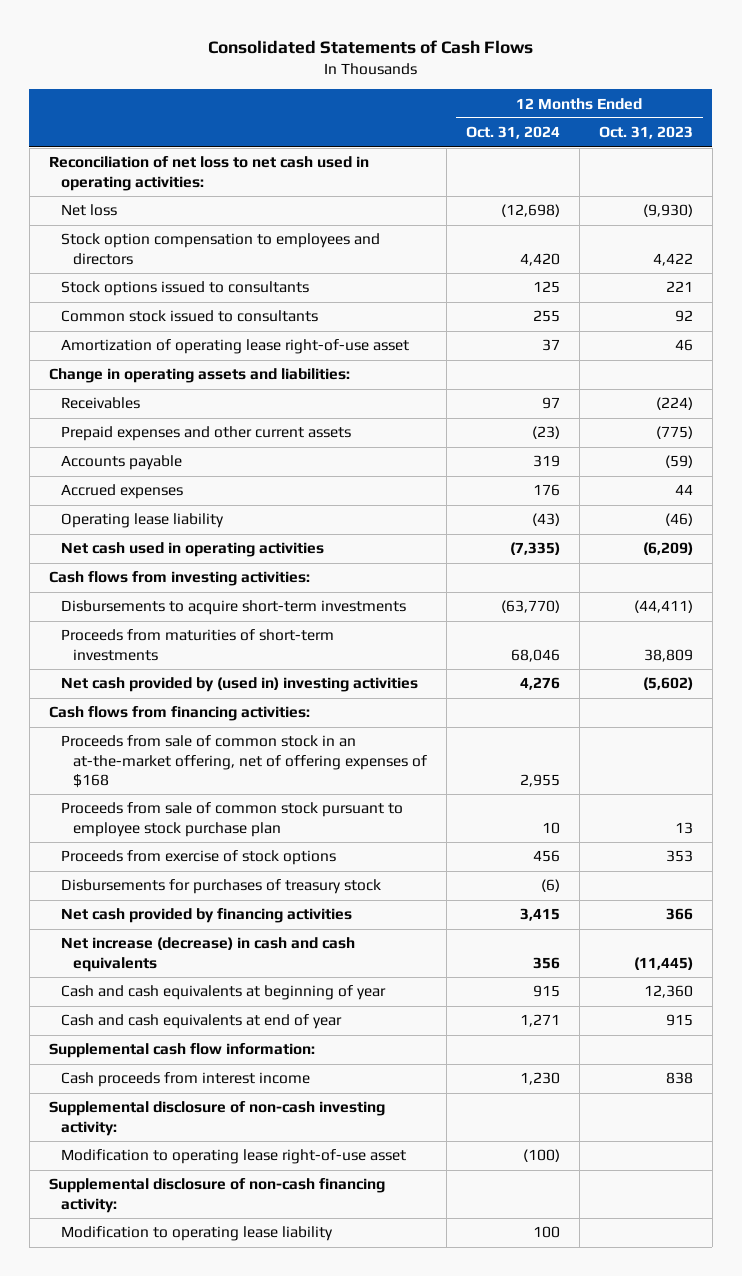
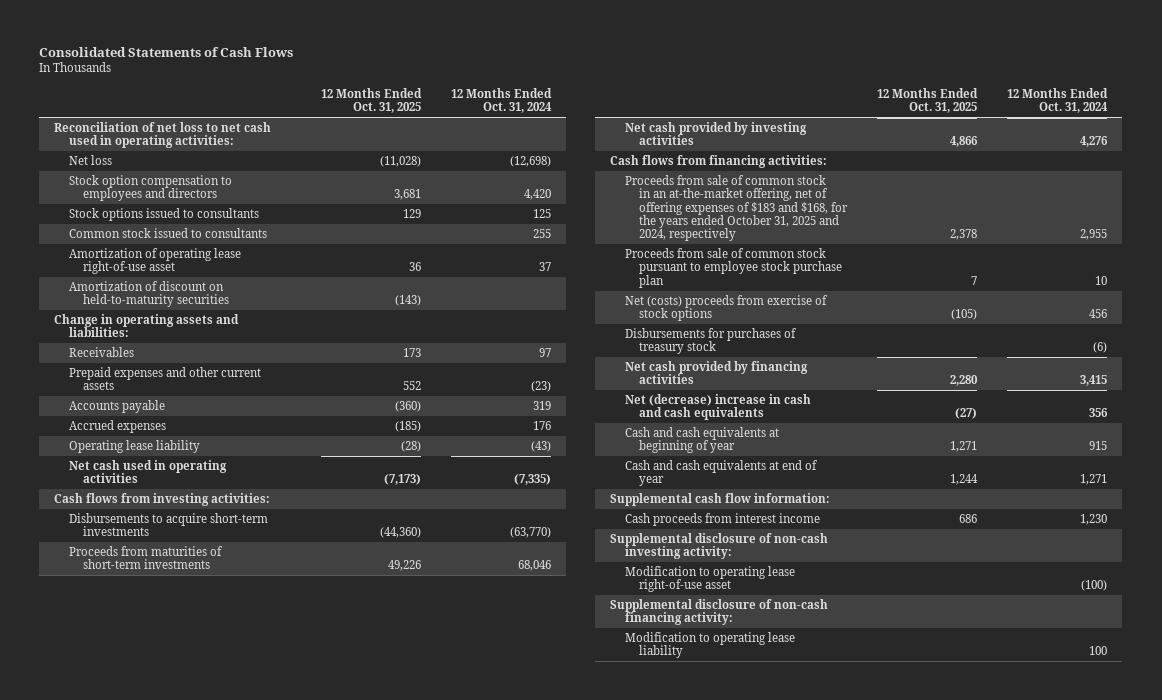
[598,126,693,140] Oct. 31, 2023 -> none
none -> [321,87,423,114] 12 Months Ended Oct. 31, 2025
none -> [68,281,230,308] Amortization of discount on held-to-maturity securities
[61,677,419,693] Net cash provided by (used in) investing activities -> [624,122,807,146] Net cash provided by investing activities
[61,735,428,788] Proceeds from sale of common stock in an at-the-market offering, net of offering expenses of $168 -> [624,175,849,241] Proceeds from sale of common stock in an at-the-market offering, net of offering expenses of $183 and $168, for the years ended October 31, 2025 and 2024, respectively
[61,850,337,866] Proceeds from exercise of stock options -> [624,295,828,322] Net (costs) proceeds from exercise of stock options
[61,937,356,972] Net increase (decrease) in cash and cash equivalents -> [624,394,811,421] Net (decrease) increase in cash and cash equivalents

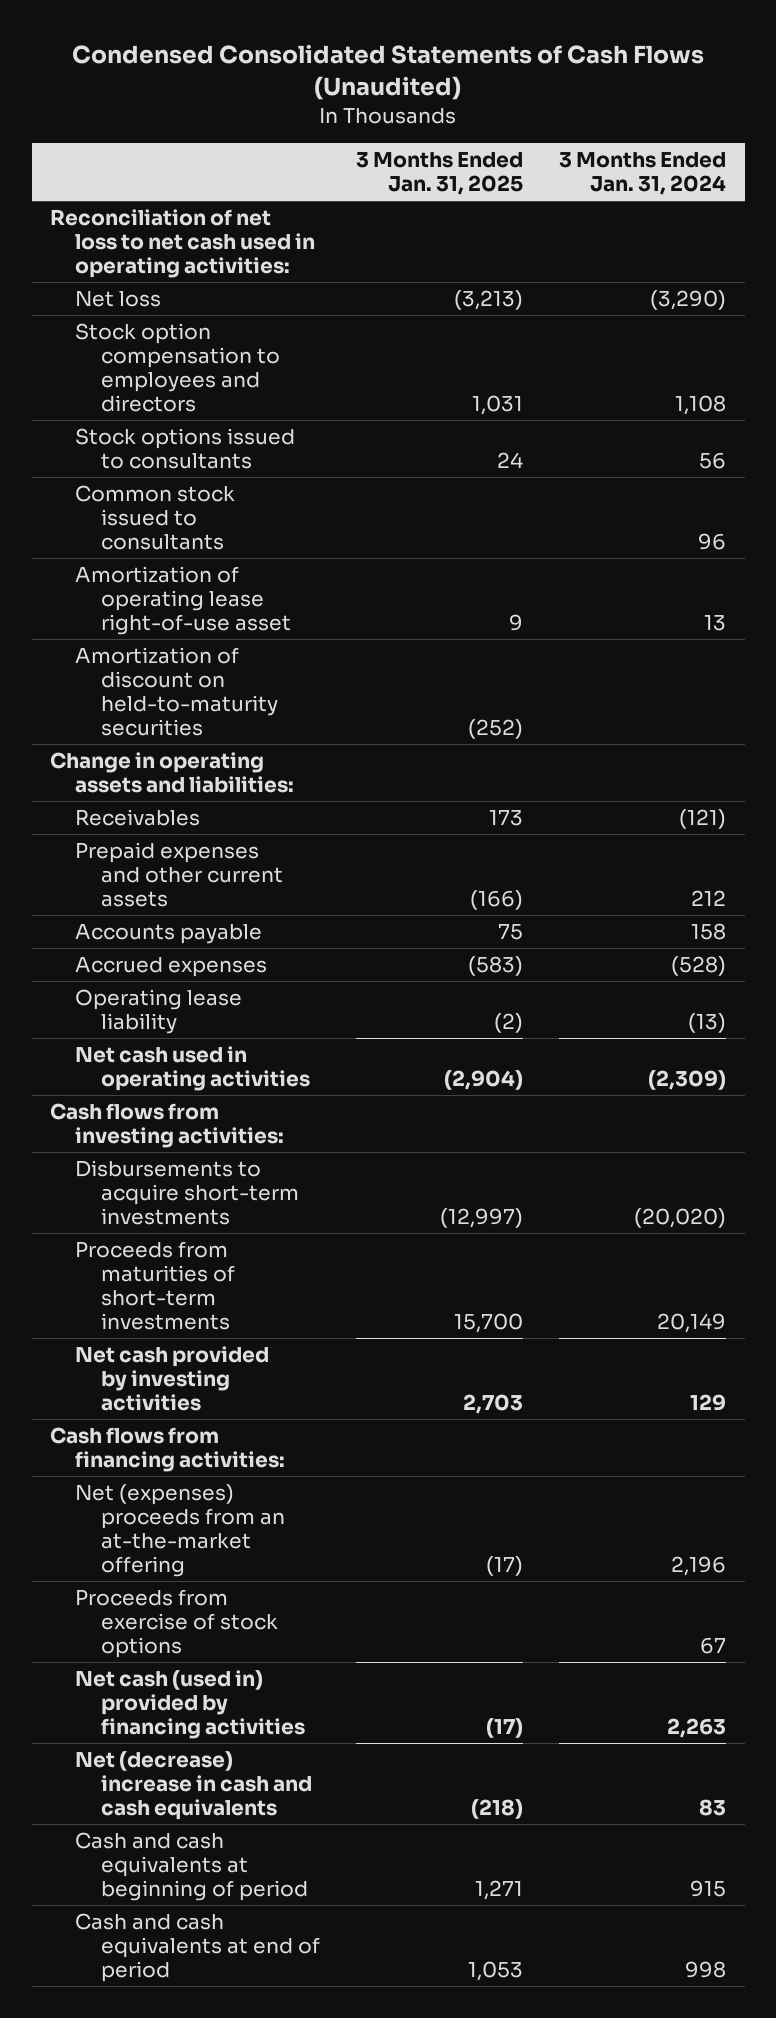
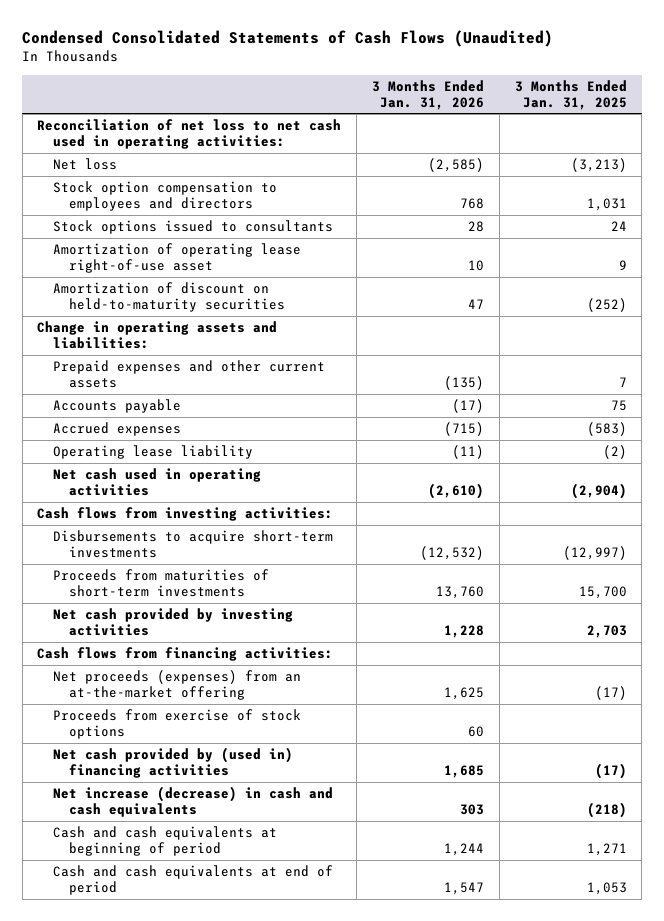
[559,152,727,196] 3 Months Ended Jan. 31, 2024 -> none
none -> [371,79,484,110] 3 Months Ended Jan. 31, 2026
[75,484,236,550] Common stock issued to consultants -> none
[75,808,201,826] Receivables -> none
[469,889,523,910] (166) -> [618,377,627,388] 7
[75,1483,285,1577] Net (expenses) proceeds from an at-the-market offering -> [53,670,302,701] Net proceeds (expenses) from an at-the-market offering
[75,1669,305,1739] Net cash (used in) provided by financing activities -> [53,747,294,779] Net cash provided by (used in) financing activities
[75,1750,312,1820] Net (decrease) increase in cash and cash equivalents -> [53,786,334,818] Net increase (decrease) in cash and cash equivalents

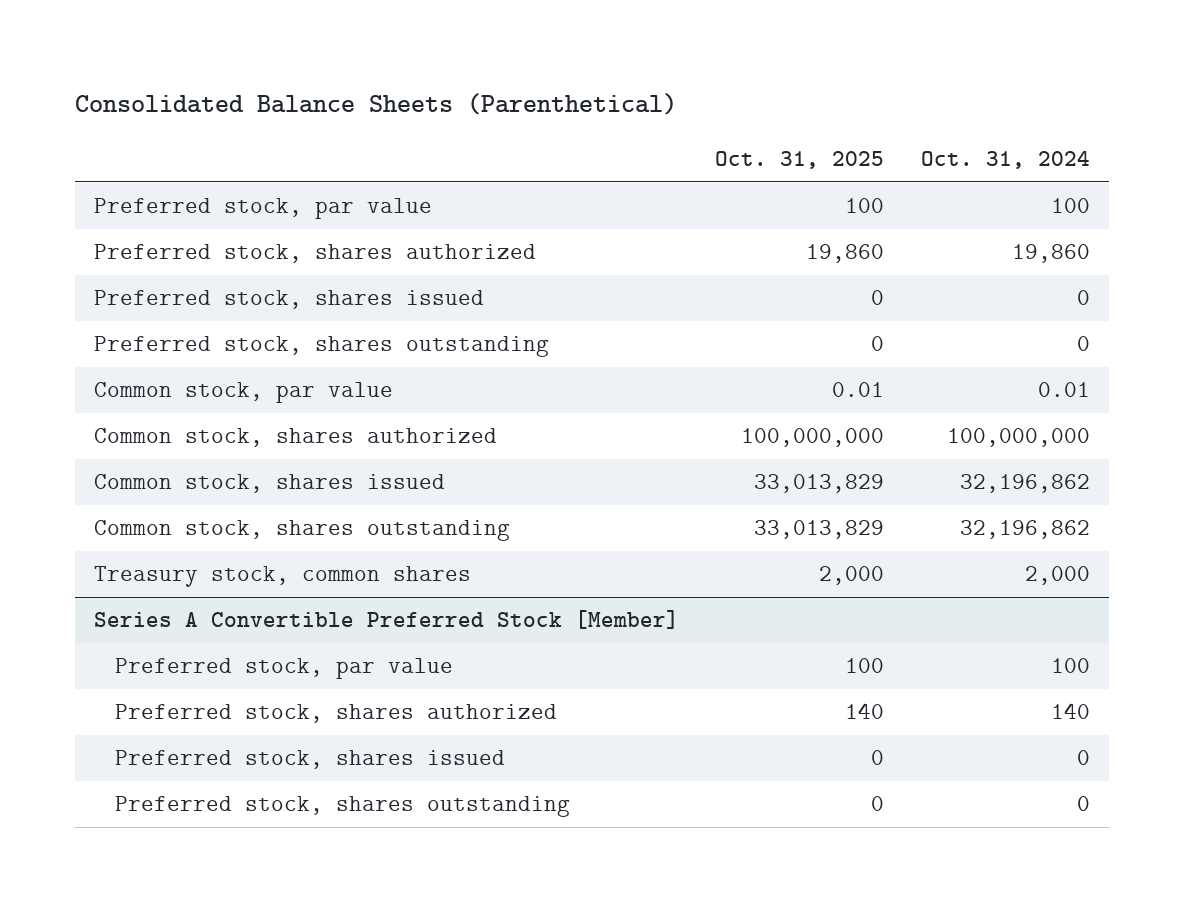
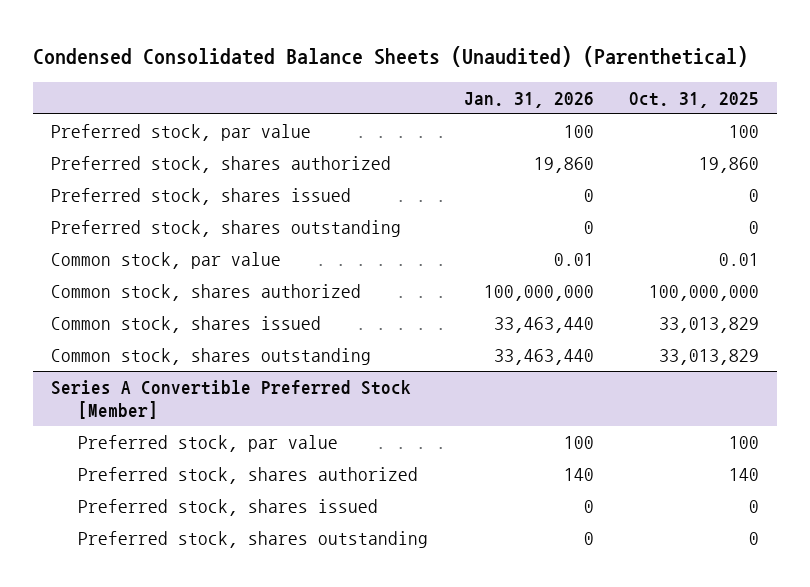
[75,92,678,115] Consolidated Balance Sheets (Parenthetical) -> [33,45,749,67] Condensed Consolidated Balance Sheets (Unaudited) (Parenthetical)
[921,150,1091,169] Oct. 31, 2024 -> none
none -> [463,92,594,109] Jan. 31, 2026
[93,566,471,588] Treasury stock, common shares -> none

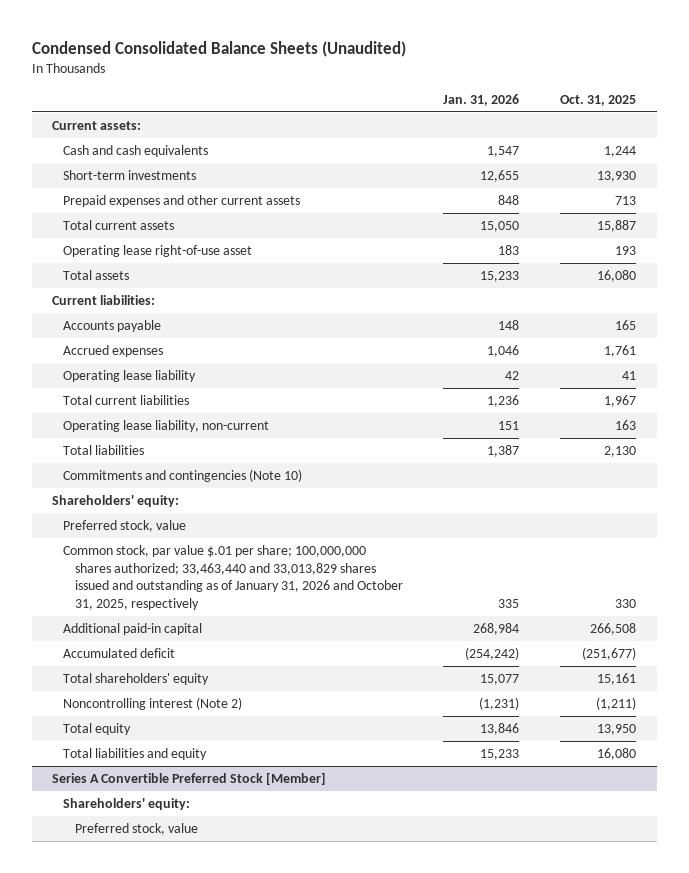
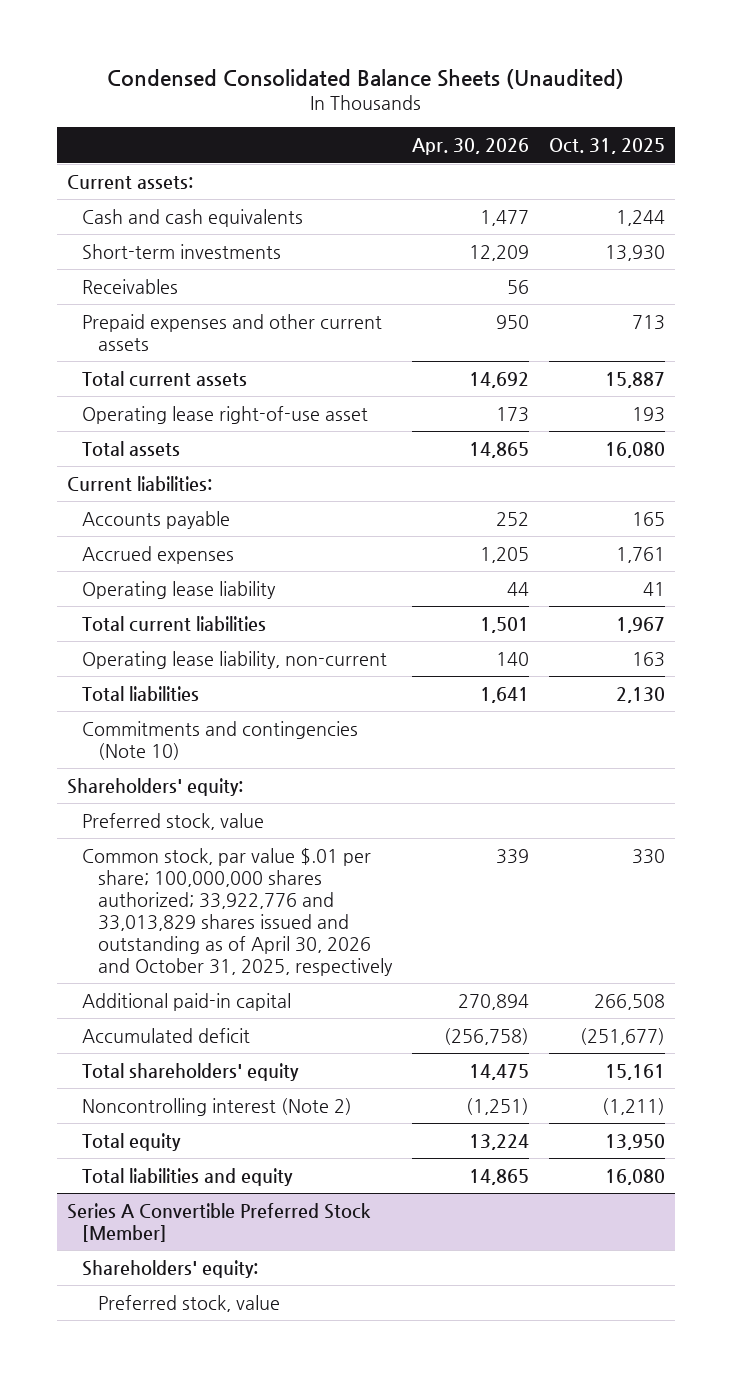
[443,94,520,107] Jan. 31, 2026 -> none
none -> [411,138,529,156] Apr. 30, 2026
none -> [82,278,179,294] Receivables
[63,544,403,610] Common stock, par value $.01 per share; 100,000,000 shares authorized; 33,463,440 and 33,013,829 shares issued and outstanding as of January 31, 2026 and October 31, 2025, respectively -> [82,847,393,976] Common stock, par value $.01 per share; 100,000,000 shares authorized; 33,922,776 and 33,013,829 shares issued and outstanding as of April 30, 2026 and October 31, 2025, respectively

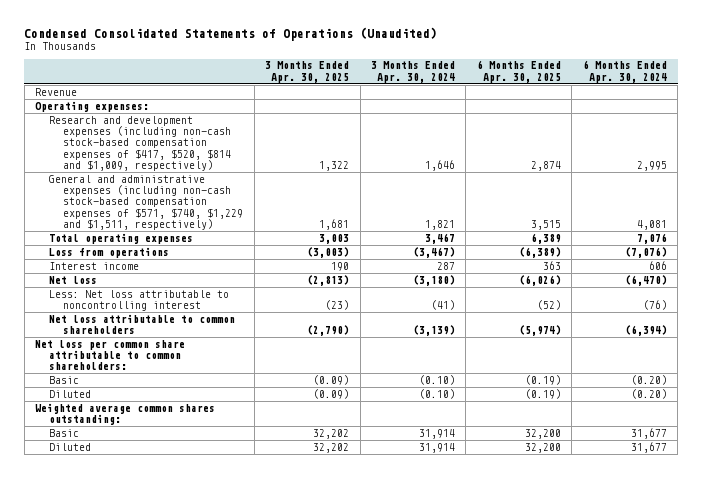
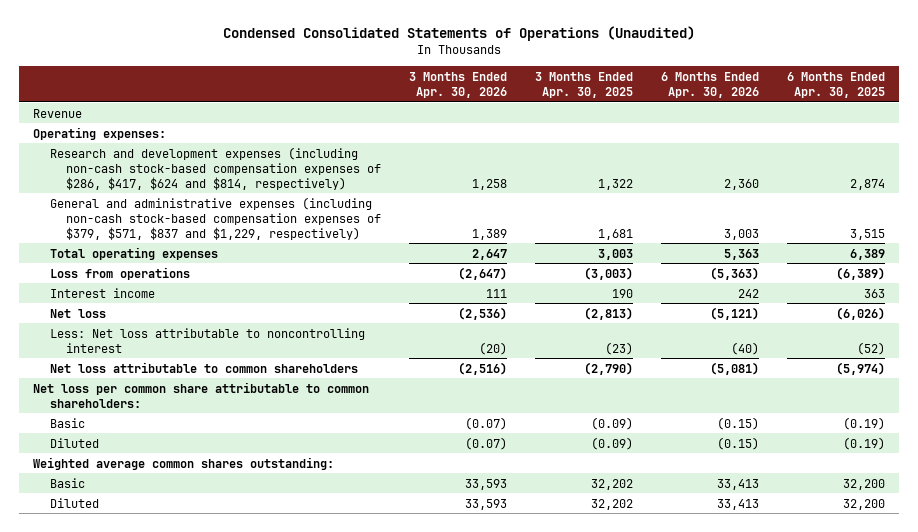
[370,61,455,83] 3 Months Ended Apr. 30, 2024 -> none
[582,60,667,83] 6 Months Ended Apr. 30, 2024 -> none
none -> [409,71,508,98] 3 Months Ended Apr. 30, 2026
none -> [661,71,760,98] 6 Months Ended Apr. 30, 2026
[49,115,232,172] Research and development expenses (including non-cash stock-based compensation expenses of $417, $520, $814 and $1,009, respectively) -> [49,146,382,190] Research and development expenses (including non-cash stock-based compensation expenses of $286, $417, $624 and $814, respectively)
[49,174,244,231] General and administrative expenses (including non-cash stock-based compensation expenses of $571, $740, $1,229 and $1,511, respectively) -> [49,196,382,240] General and administrative expenses (including non-cash stock-based compensation expenses of $379, $571, $837 and $1,229, respectively)

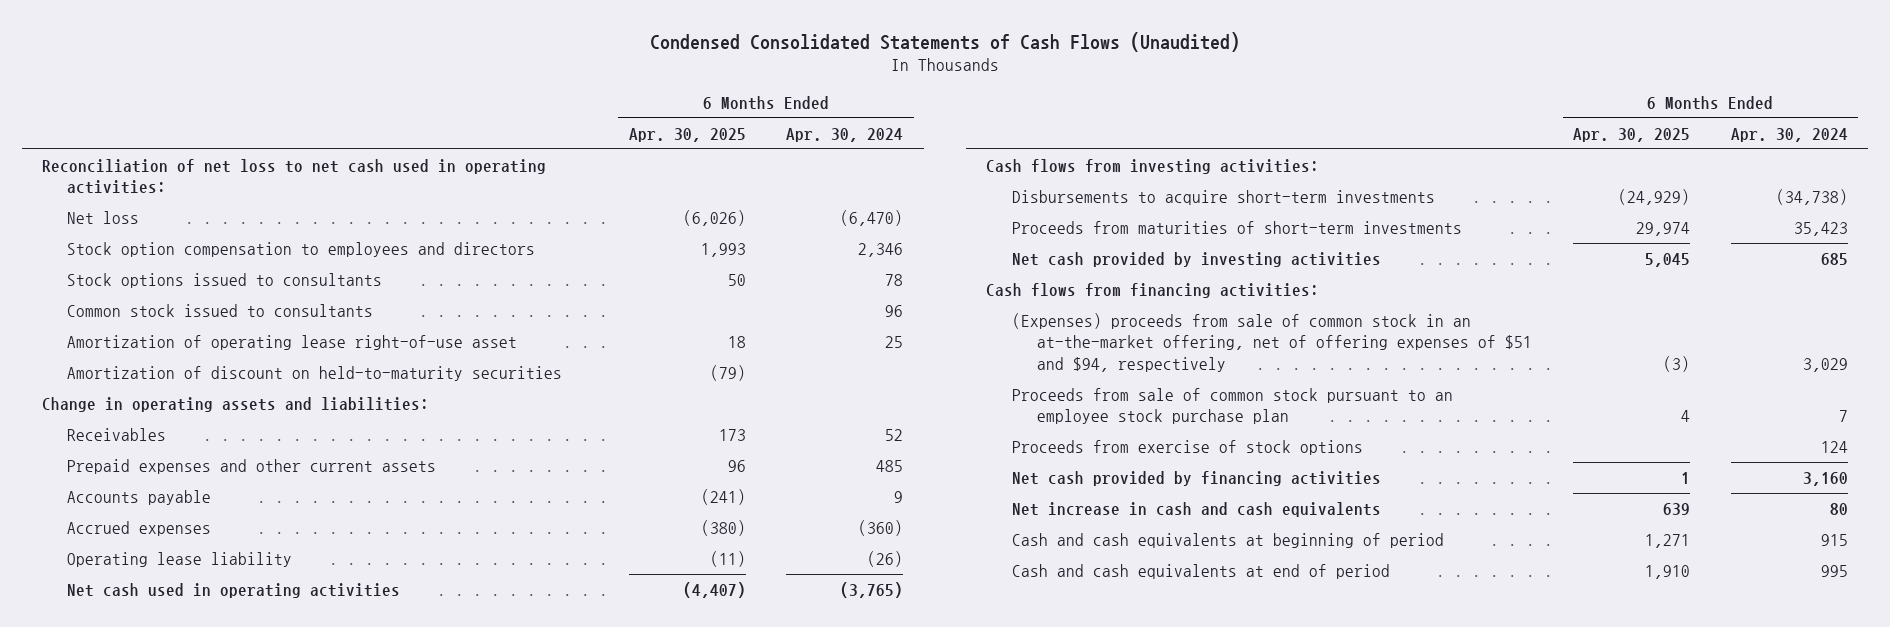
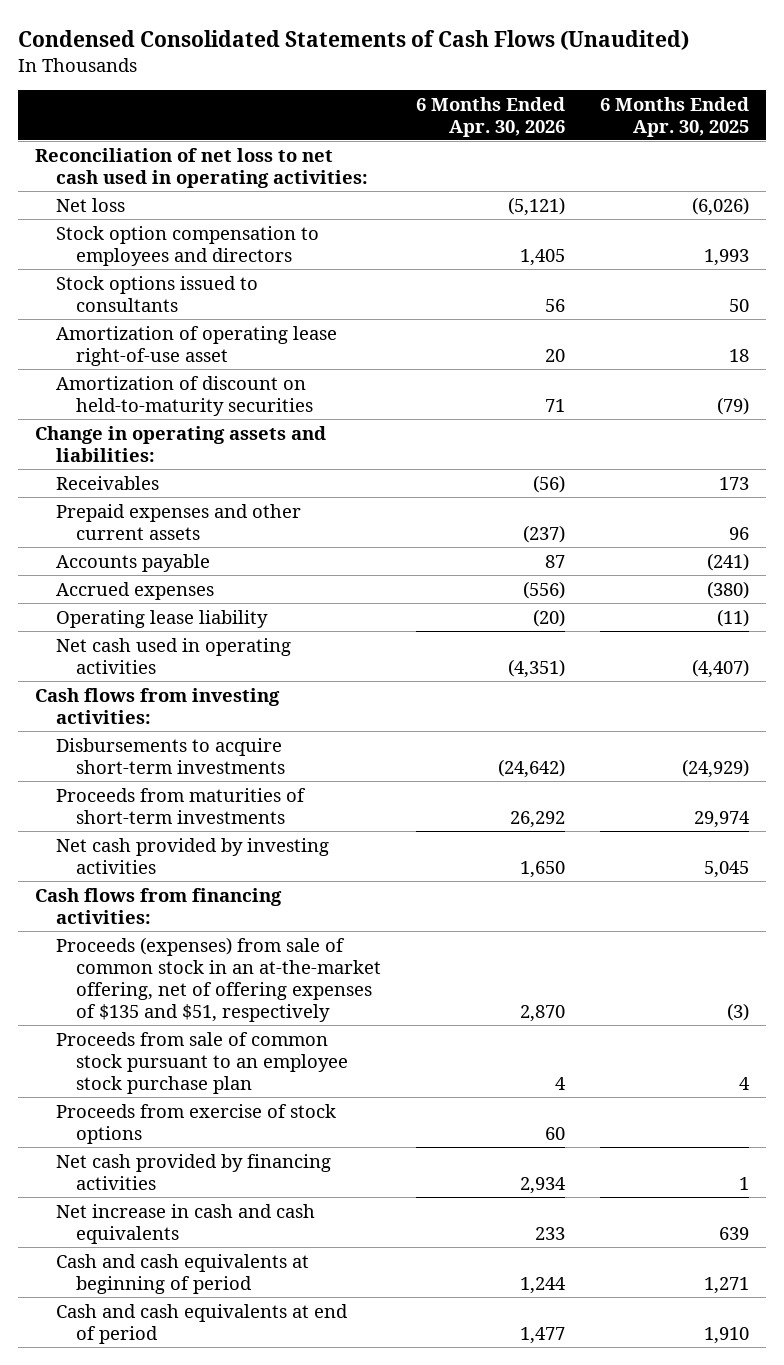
[786,127,904,142] Apr. 30, 2024 -> none
none -> [415,96,565,137] 6 Months Ended Apr. 30, 2026
[67,303,374,317] Common stock issued to consultants -> none
[1011,312,1533,373] (Expenses) proceeds from sale of common stock in an at-the-market offering, net of offering expenses of $51 and $94, respectively -> [55,936,382,1022] Proceeds (expenses) from sale of common stock in an at-the-market offering, net of offering expenses of $135 and $51, respectively

